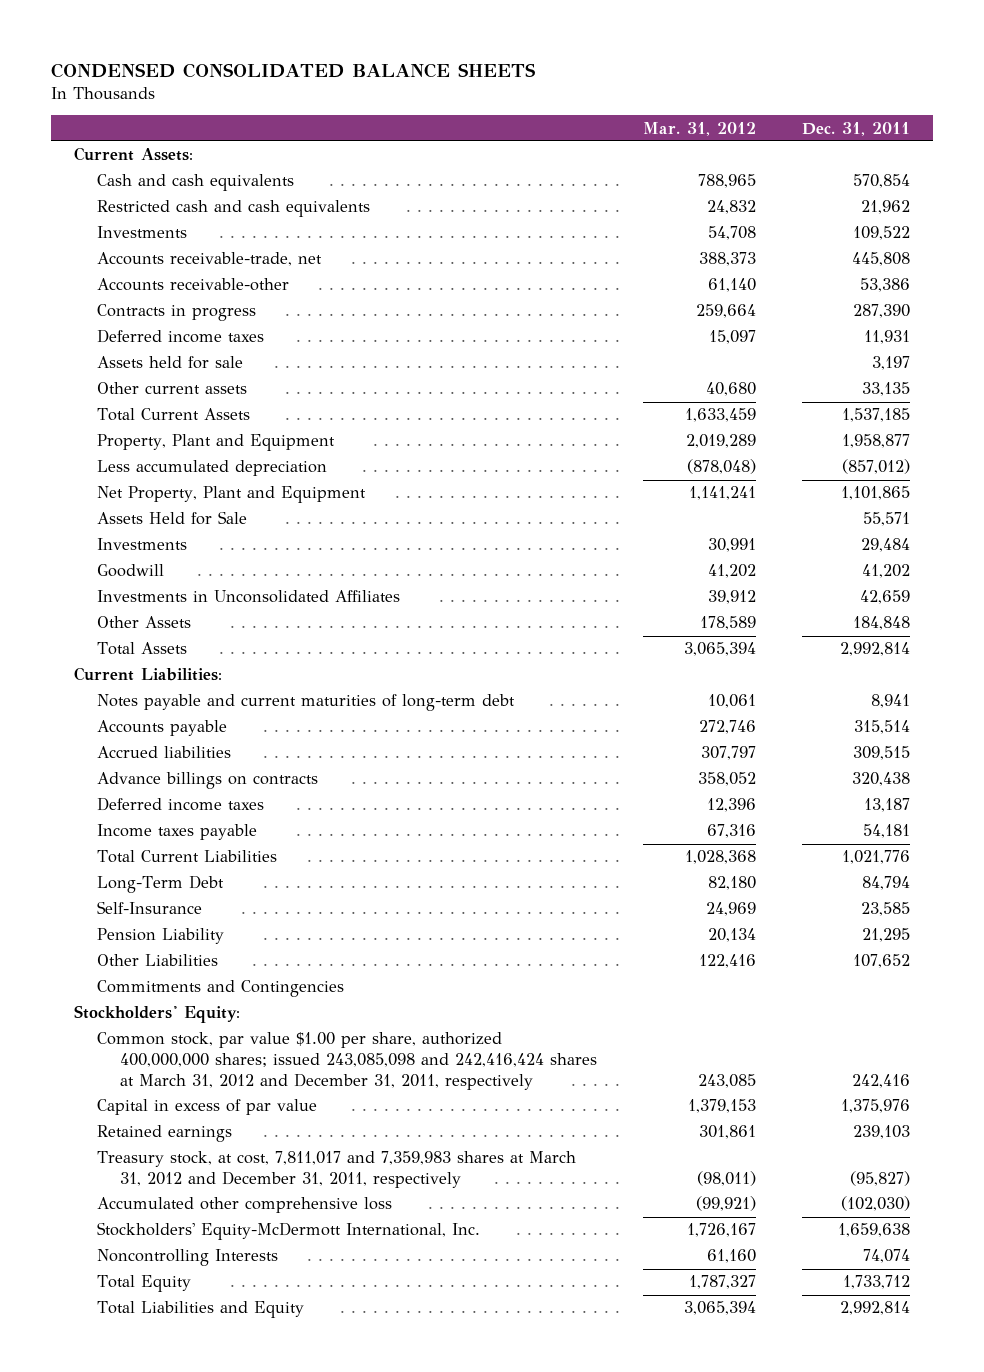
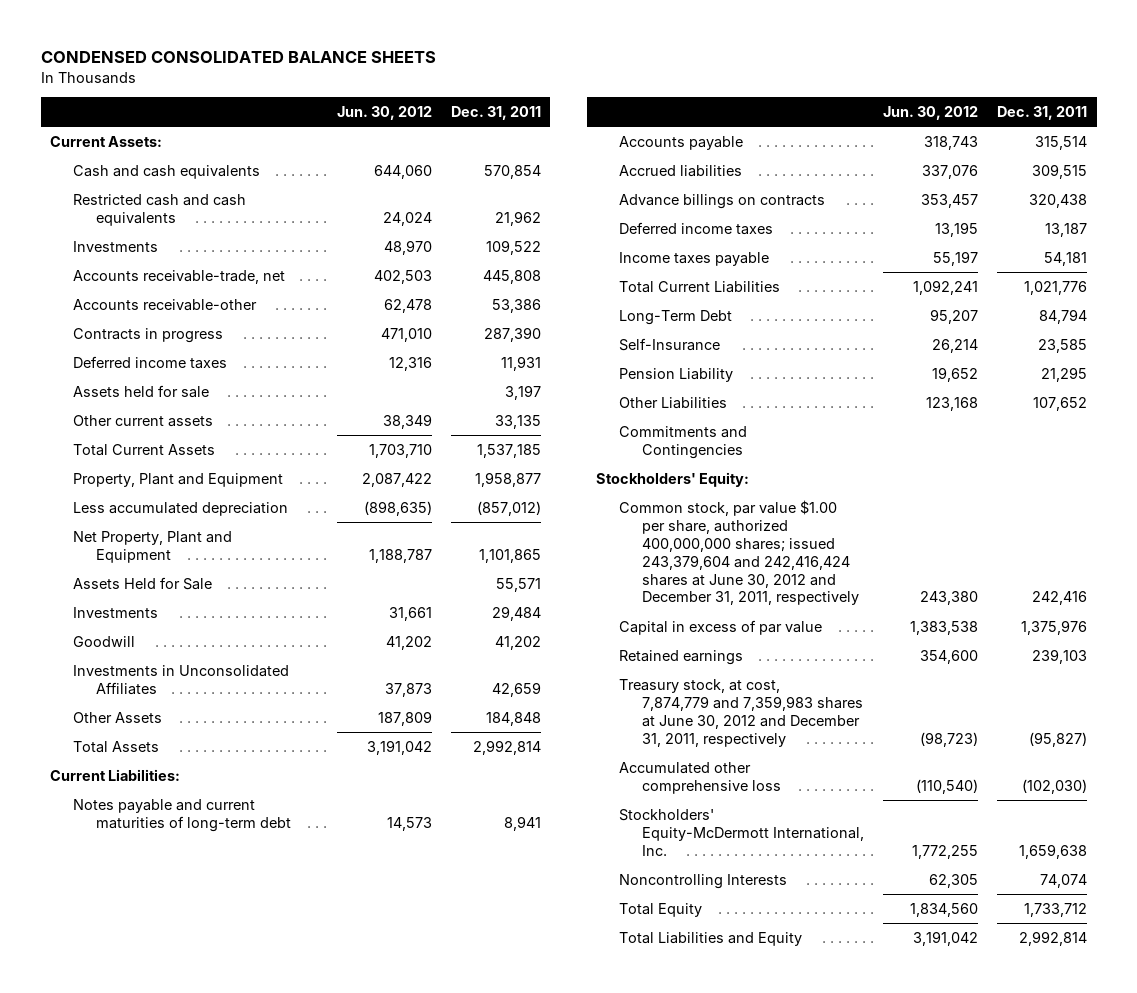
[643,121,757,136] Mar. 31, 2012 -> none
none -> [336,106,432,121] Jun. 30, 2012
[97,1032,598,1090] Common stock, par value $1.00 per share, authorized 400,000,000 shares; issued 243,085,098 and 242,416,424 shares at March 31, 2012 and December 31, 2011, respectively -> [619,499,860,606] Common stock, par value $1.00 per share, authorized 400,000,000 shares; issued 243,379,604 and 242,416,424 shares at June 30, 2012 and December 31, 2011, respectively
[97,1151,577,1189] Treasury stock, at cost, 7,811,017 and 7,359,983 shares at March 31, 2012 and December 31, 2011, respectively -> [619,678,864,747] Treasury stock, at cost, 7,874,779 and 7,359,983 shares at June 30, 2012 and December 31, 2011, respectively

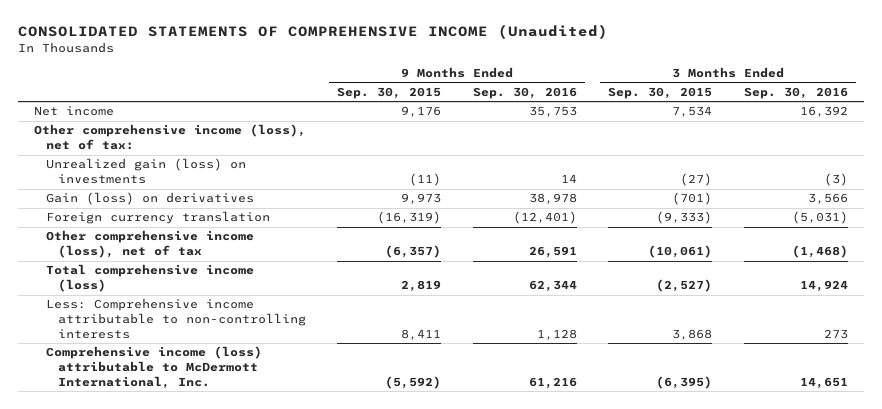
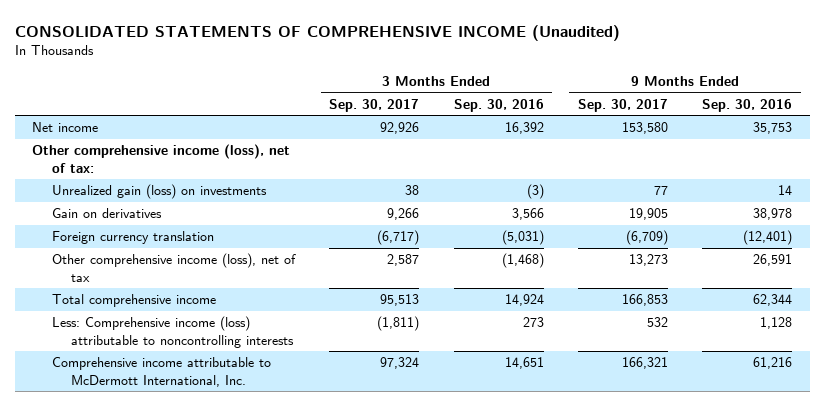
[337,86,442,99] Sep. 30, 2015 -> none
[608,86,713,99] Sep. 30, 2015 -> none
none -> [329,98,420,112] Sep. 30, 2017
none -> [578,98,669,112] Sep. 30, 2017
[45,192,254,206] Gain (loss) on derivatives -> [51,208,162,219] Gain on derivatives
[45,264,254,293] Total comprehensive income (loss) -> [51,294,216,308] Total comprehensive income
[45,298,306,339] Less: Comprehensive income attributable to non-controlling interests -> [51,316,295,348] Less: Comprehensive income (loss) attributable to noncontrolling interests
[45,346,262,389] Comprehensive income (loss) attributable to McDermott International, Inc. -> [51,357,271,387] Comprehensive income attributable to McDermott International, Inc.

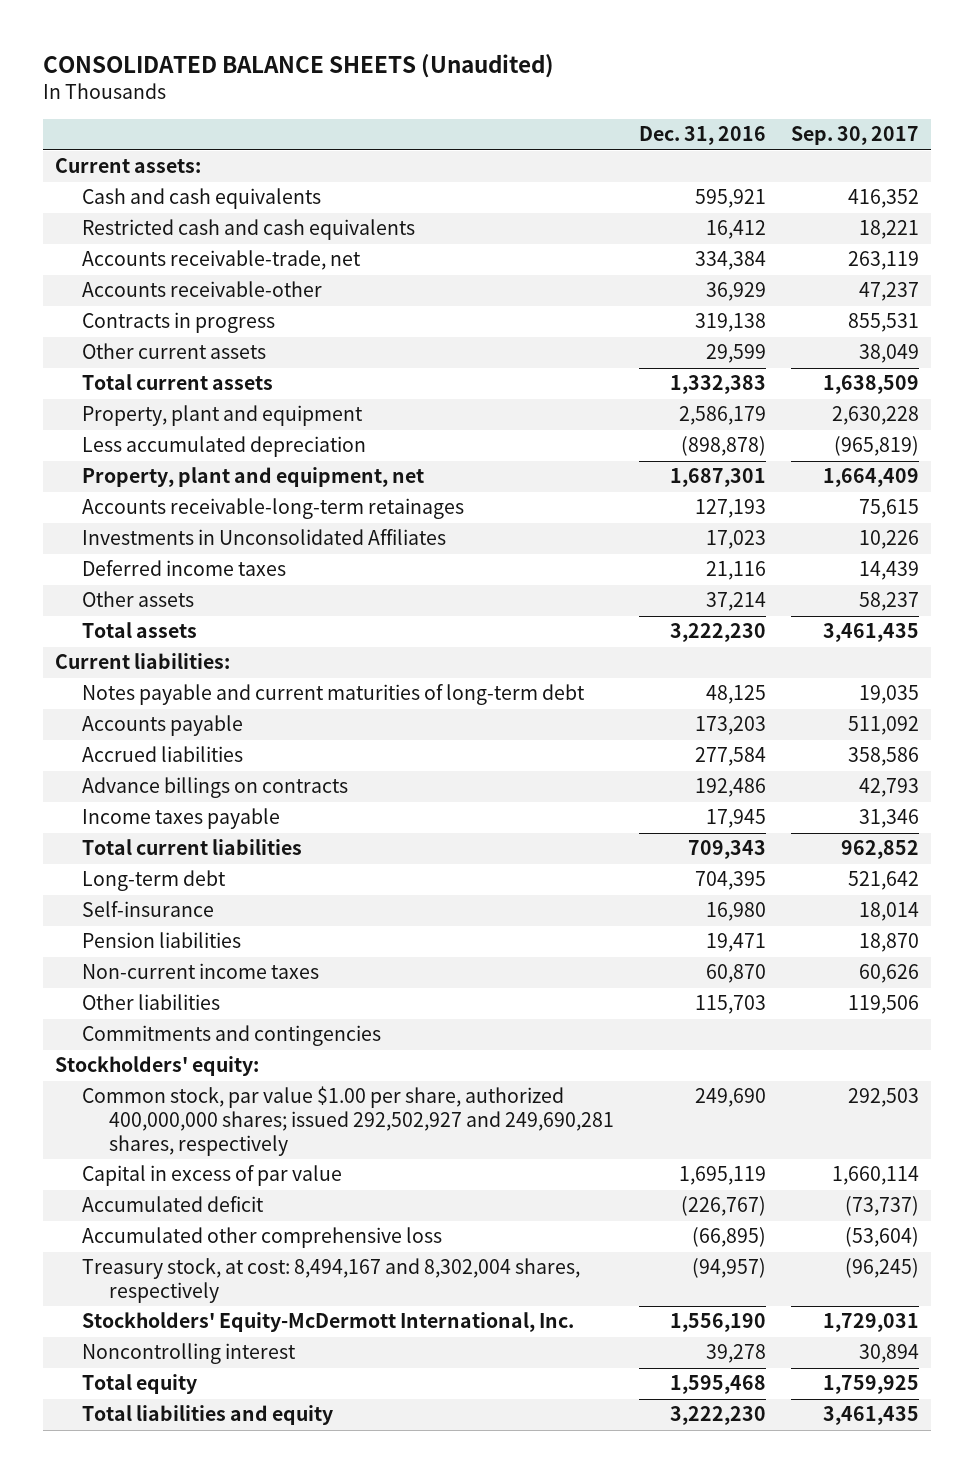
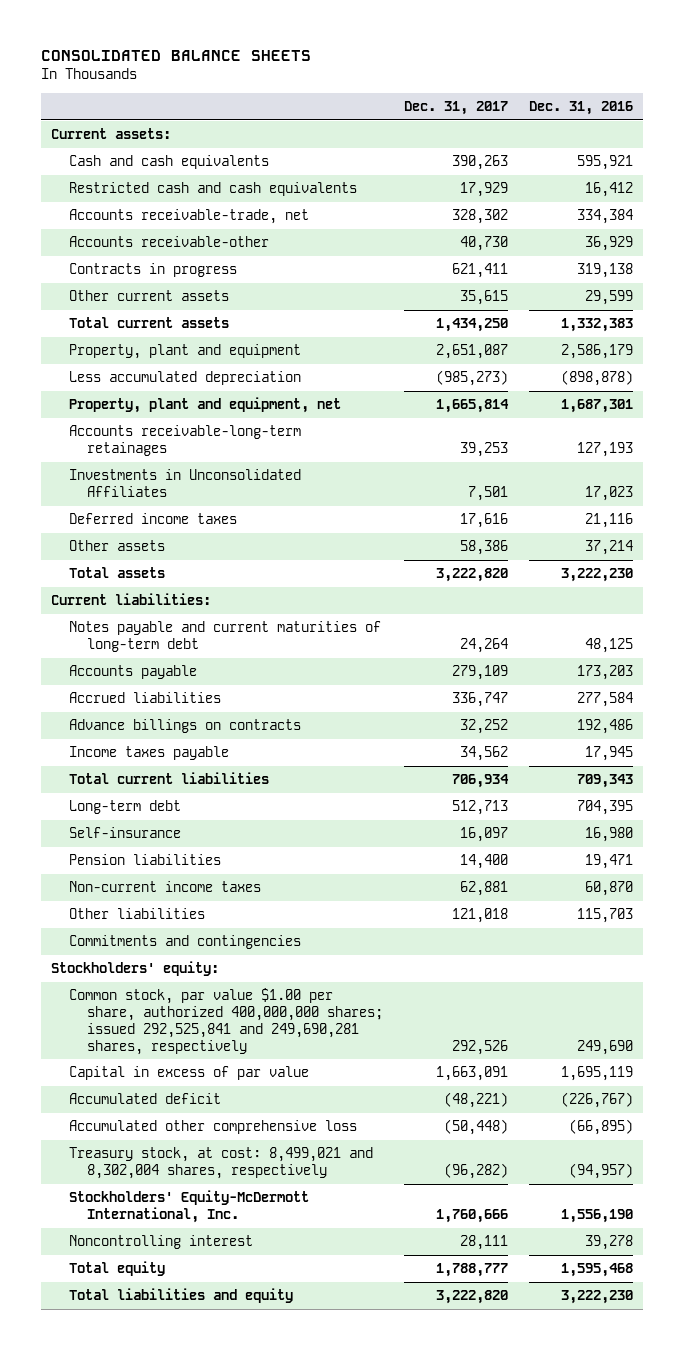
[42,53,554,78] CONSOLIDATED BALANCE SHEETS (Unaudited) -> [40,50,311,62] CONSOLIDATED BALANCE SHEETS
[791,126,920,146] Sep. 30, 2017 -> none
none -> [403,100,508,115] Dec. 31, 2017
[82,1086,615,1156] Common stock, par value $1.00 per share, authorized 400,000,000 shares; issued 292,502,927 and 249,690,281 shares, respectively -> [69,988,383,1055] Common stock, par value $1.00 per share, authorized 400,000,000 shares; issued 292,525,841 and 249,690,281 shares, respectively
[82,1258,581,1304] Treasury stock, at cost: 8,494,167 and 8,302,004 shares, respectively -> [69,1147,374,1179] Treasury stock, at cost: 8,499,021 and 8,302,004 shares, respectively

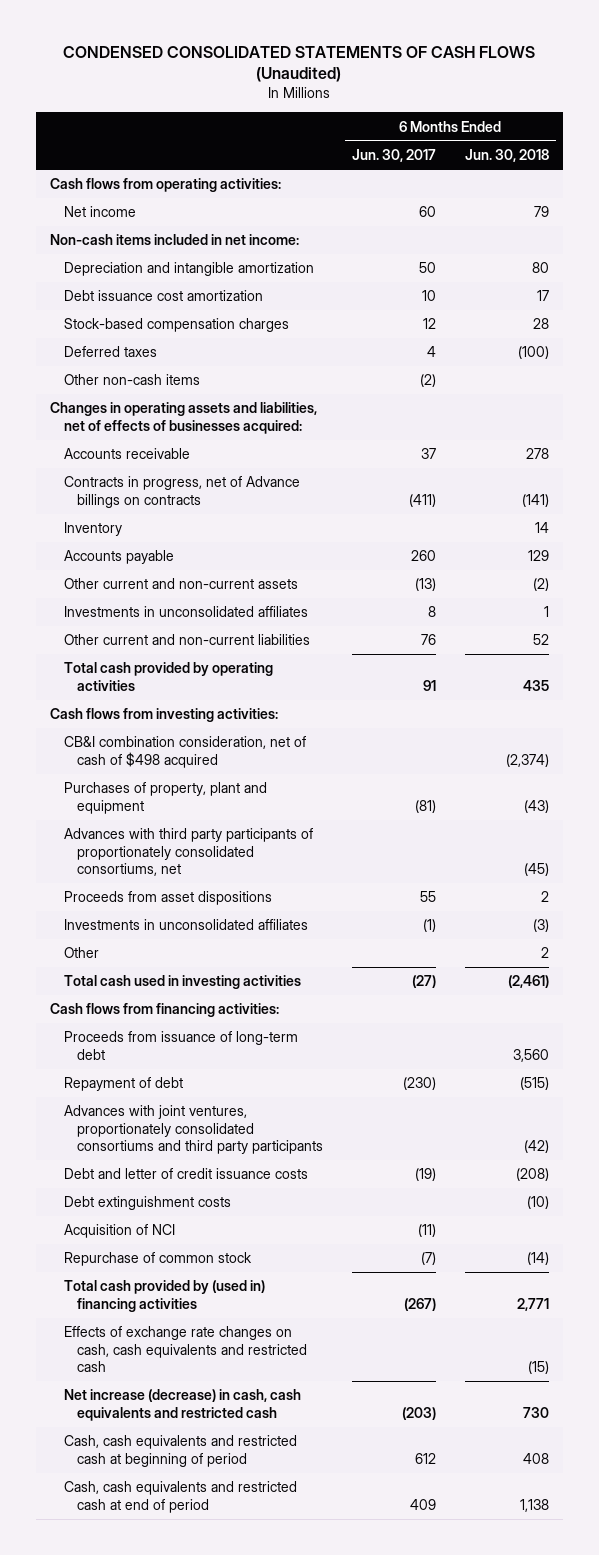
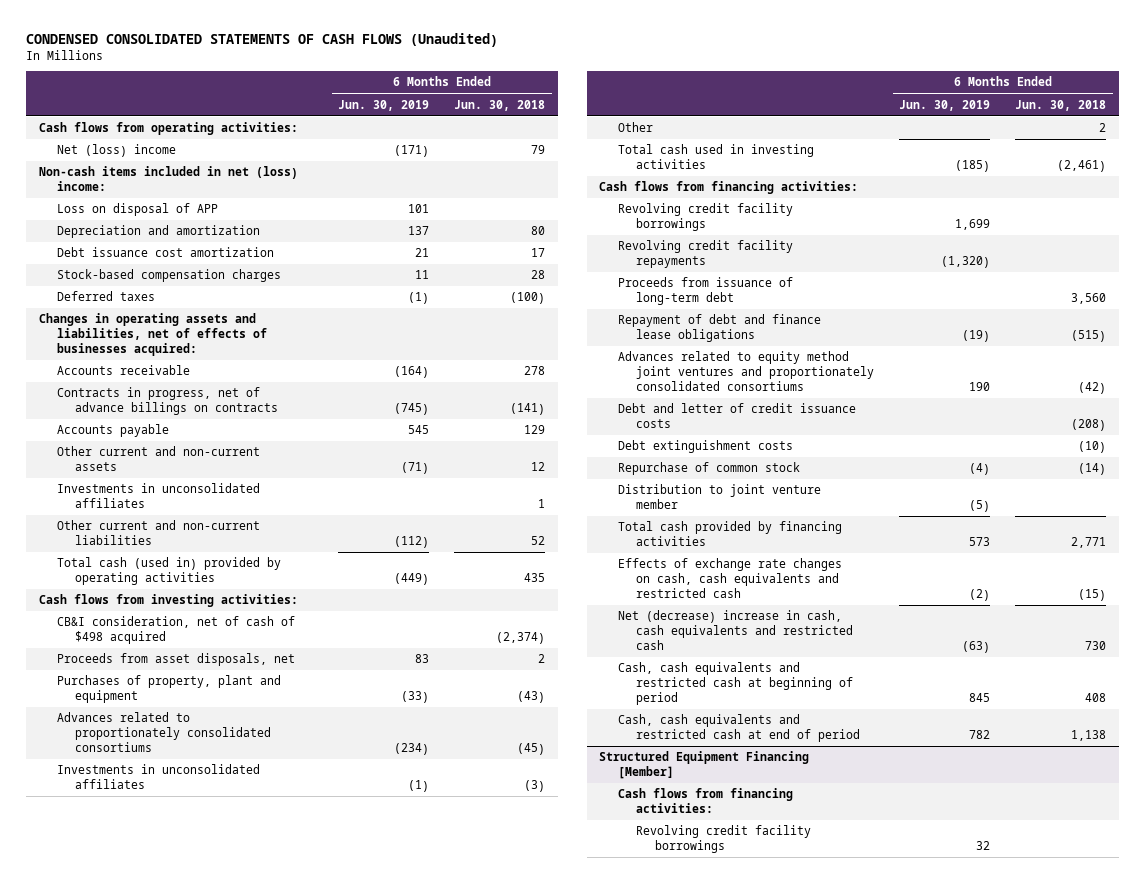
[352,149,437,163] Jun. 30, 2017 -> none
none -> [338,99,430,111] Jun. 30, 2019
[63,206,136,218] Net income -> [56,144,176,158] Net (loss) income
[50,234,300,246] Non-cash items included in net income: -> [38,166,298,192] Non-cash items included in net (loss) income:
none -> [56,203,218,217] Loss on disposal of APP
[63,262,314,277] Depreciation and intangible amortization -> [56,225,260,239] Depreciation and amortization
[63,374,200,386] Other non-cash items -> none
[63,522,122,537] Inventory -> none
[63,476,300,508] Contracts in progress, net of Advance billings on contracts -> [56,387,279,416] Contracts in progress, net of advance billings on contracts
[532,578,549,592] (2) -> [531,462,546,472] 12
[63,662,273,691] Total cash provided by operating activities -> [56,557,281,586] Total cash (used in) provided by operating activities
[63,736,306,768] CB&I combination consideration, net of cash of $498 acquired -> [56,616,295,645] CB&I consideration, net of cash of $498 acquired
none -> [56,653,295,667] Proceeds from asset disposals, net
[63,828,313,877] Advances with third party participants of proportionately consolidated consortiums, net -> none
[63,891,272,906] Proceeds from asset dispositions -> none
none -> [56,712,272,752] Advances related to proportionately consolidated consortiums
none -> [617,203,793,232] Revolving credit facility borrowings
none -> [617,240,793,269] Revolving credit facility repayments
[63,1105,324,1155] Advances with joint ventures, proportionately consolidated consortiums and third party participants -> none
[63,1077,183,1092] Repayment of debt -> [617,314,821,343] Repayment of debt and finance lease obligations
none -> [617,351,875,391] Advances related to equity method joint ventures and proportionately consolidated consortiums
[63,1224,175,1239] Acquisition of NCI -> none
none -> [617,484,821,510] Distribution to joint venture member
[63,1280,265,1312] Total cash provided by (used in) financing activities -> [617,521,842,547] Total cash provided by financing activities
[63,1389,301,1421] Net increase (decrease) in cash, cash equivalents and restricted cash -> [617,610,854,650] Net (decrease) increase in cash, cash equivalents and restricted cash
none -> [599,751,810,780] Structured Equipment Financing [Member]
none -> [617,788,793,814] Cash flows from financing activities:
none -> [636,825,812,854] Revolving credit facility borrowings

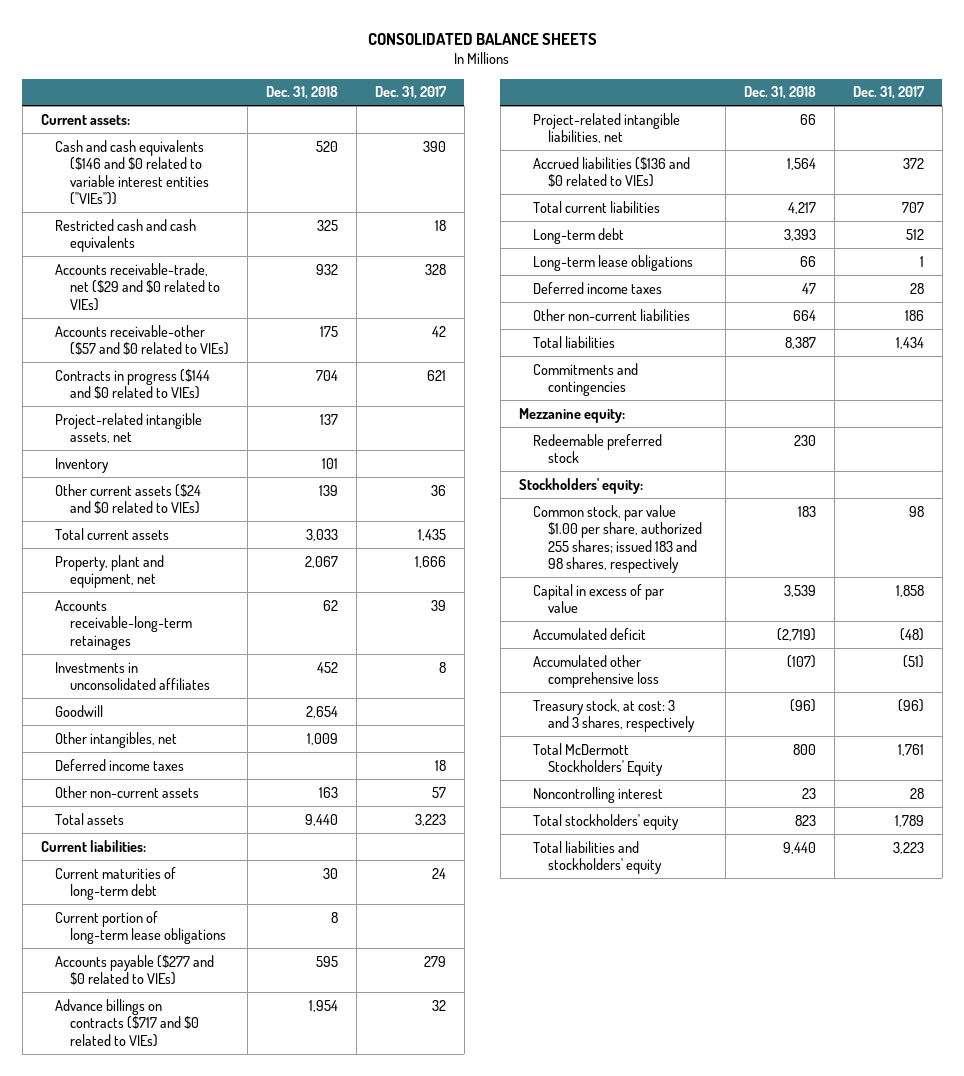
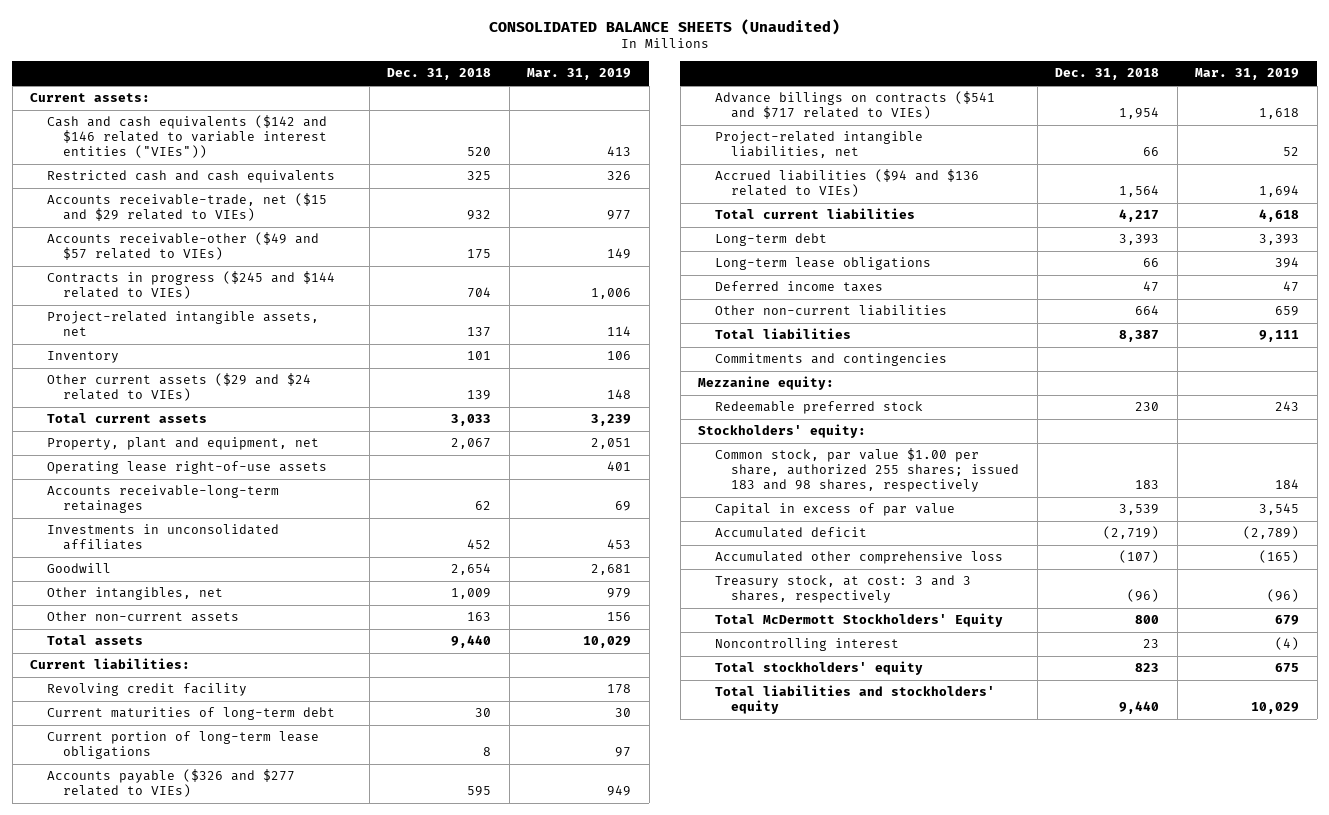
[368,32,598,45] CONSOLIDATED BALANCE SHEETS -> [488,18,840,35] CONSOLIDATED BALANCE SHEETS (Unaudited)
[374,86,447,100] Dec. 31, 2017 -> none
none -> [527,68,632,81] Mar. 31, 2019
[55,139,210,205] Cash and cash equivalents ($146 and $0 related to variable interest entities ("VIEs")) -> [46,115,328,159] Cash and cash equivalents ($142 and $146 related to variable interest entities ("VIEs"))
[55,262,221,311] Accounts receivable-trade, net ($29 and $0 related to VIEs) -> [46,193,327,222] Accounts receivable-trade, net ($15 and $29 related to VIEs)
[55,324,230,356] Accounts receivable-other ($57 and $0 related to VIEs) -> [46,232,319,261] Accounts receivable-other ($49 and $57 related to VIEs)
[55,368,211,400] Contracts in progress ($144 and $0 related to VIEs) -> [46,271,335,300] Contracts in progress ($245 and $144 related to VIEs)
[55,483,202,515] Other current assets ($24 and $0 related to VIEs) -> [46,373,311,402] Other current assets ($29 and $24 related to VIEs)
none -> [46,461,327,475] Operating lease right-of-use assets
[55,758,185,771] Deferred income taxes -> none
none -> [46,683,247,697] Revolving credit facility
[55,954,215,986] Accounts payable ($277 and $0 related to VIEs) -> [46,769,295,798] Accounts payable ($326 and $277 related to VIEs)
[55,998,200,1047] Advance billings on contracts ($717 and $0 related to VIEs) -> [714,91,995,120] Advance billings on contracts ($541 and $717 related to VIEs)
[533,156,691,188] Accrued liabilities ($136 and $0 related to VIEs) -> [714,169,979,198] Accrued liabilities ($94 and $136 related to VIEs)

